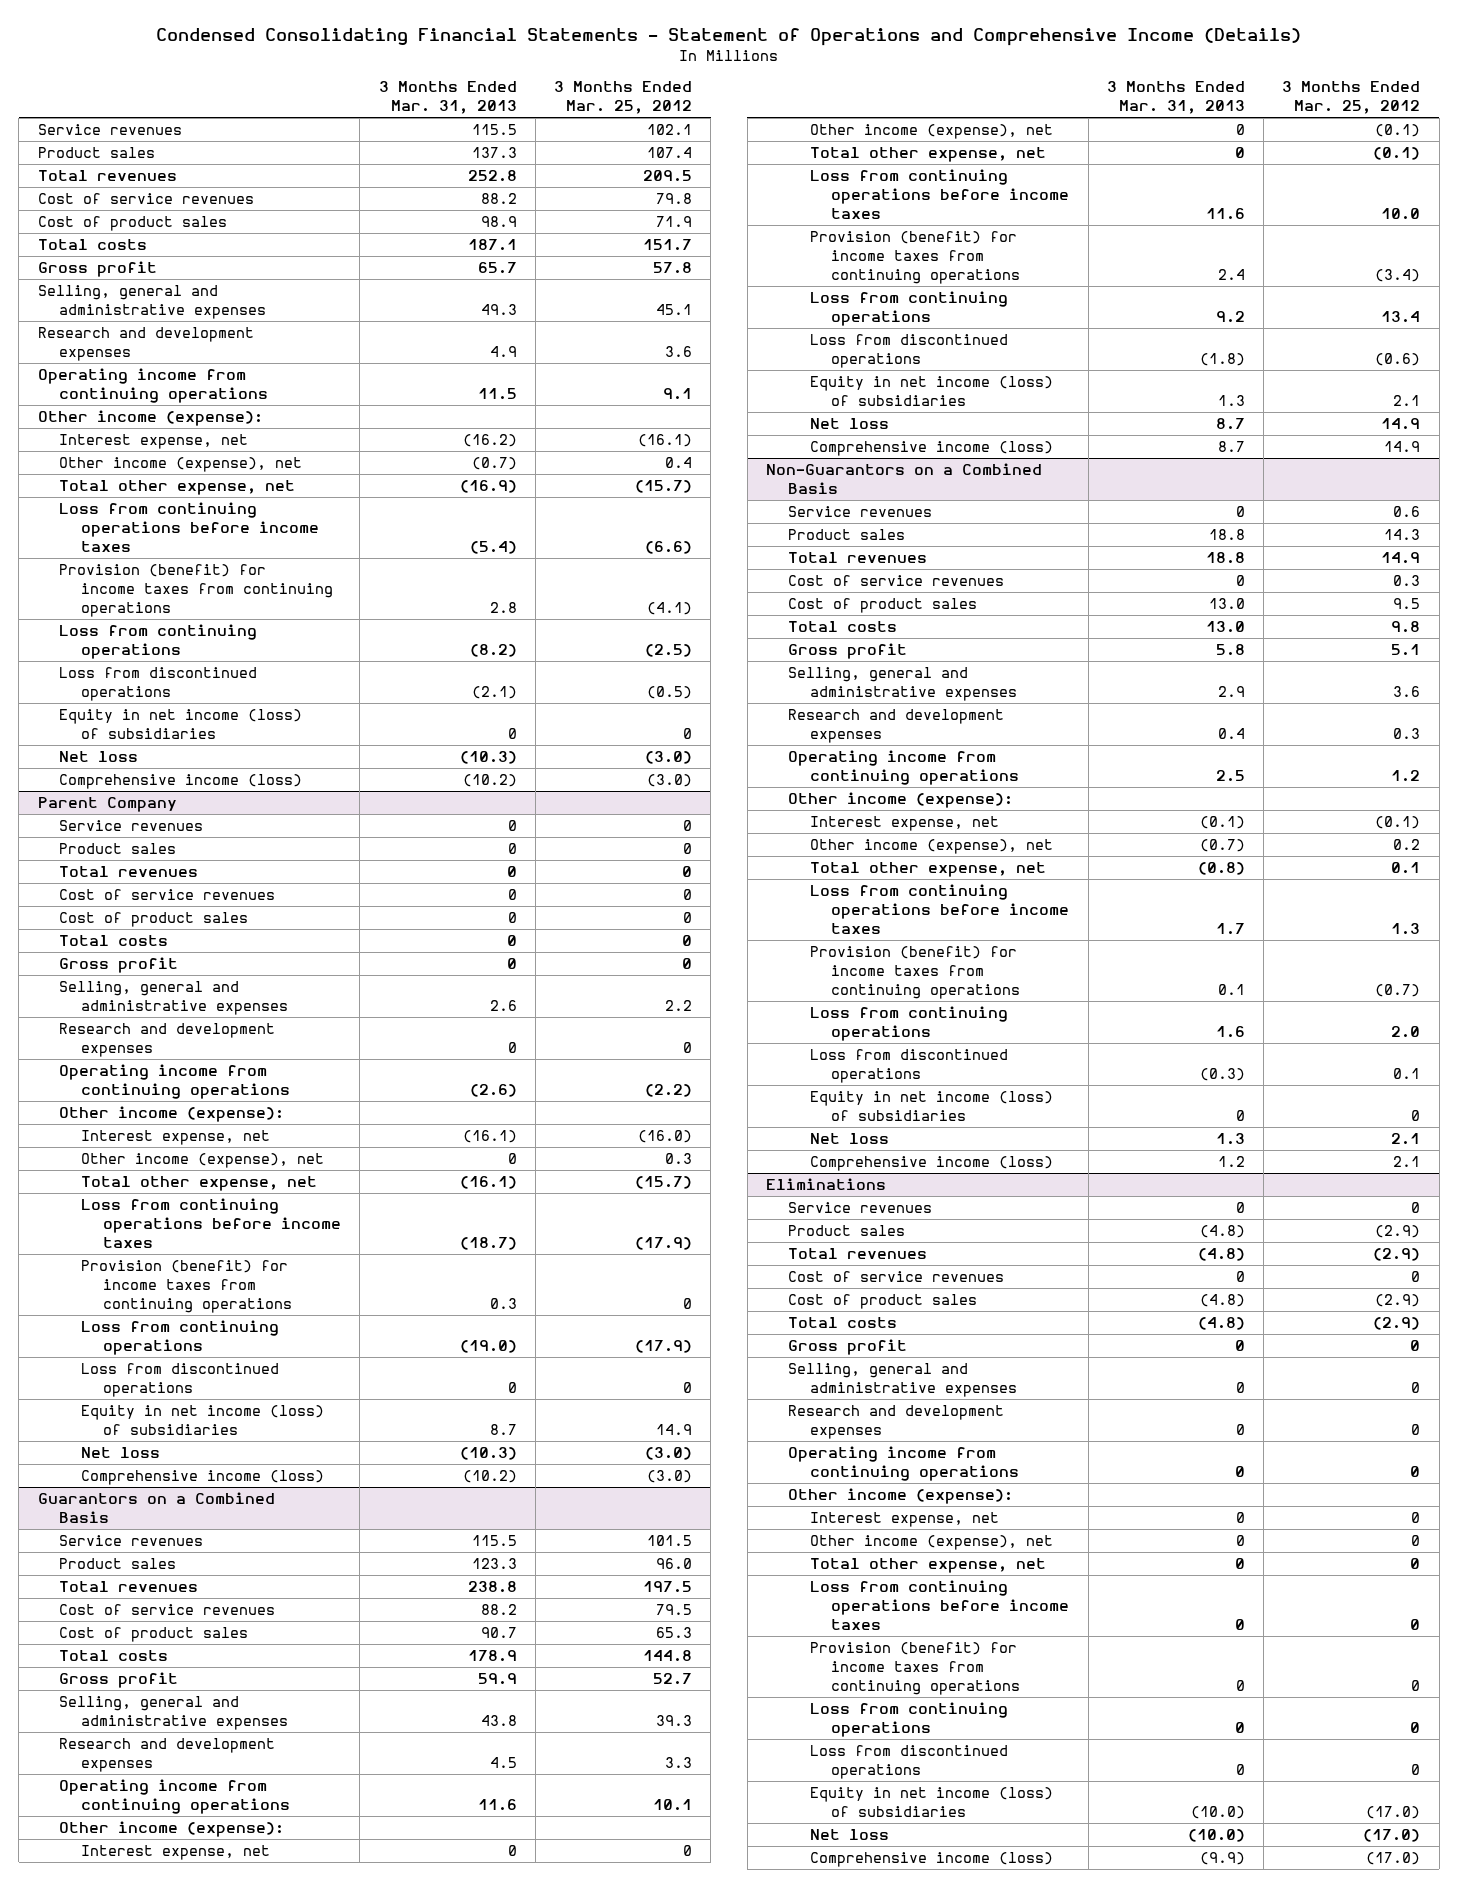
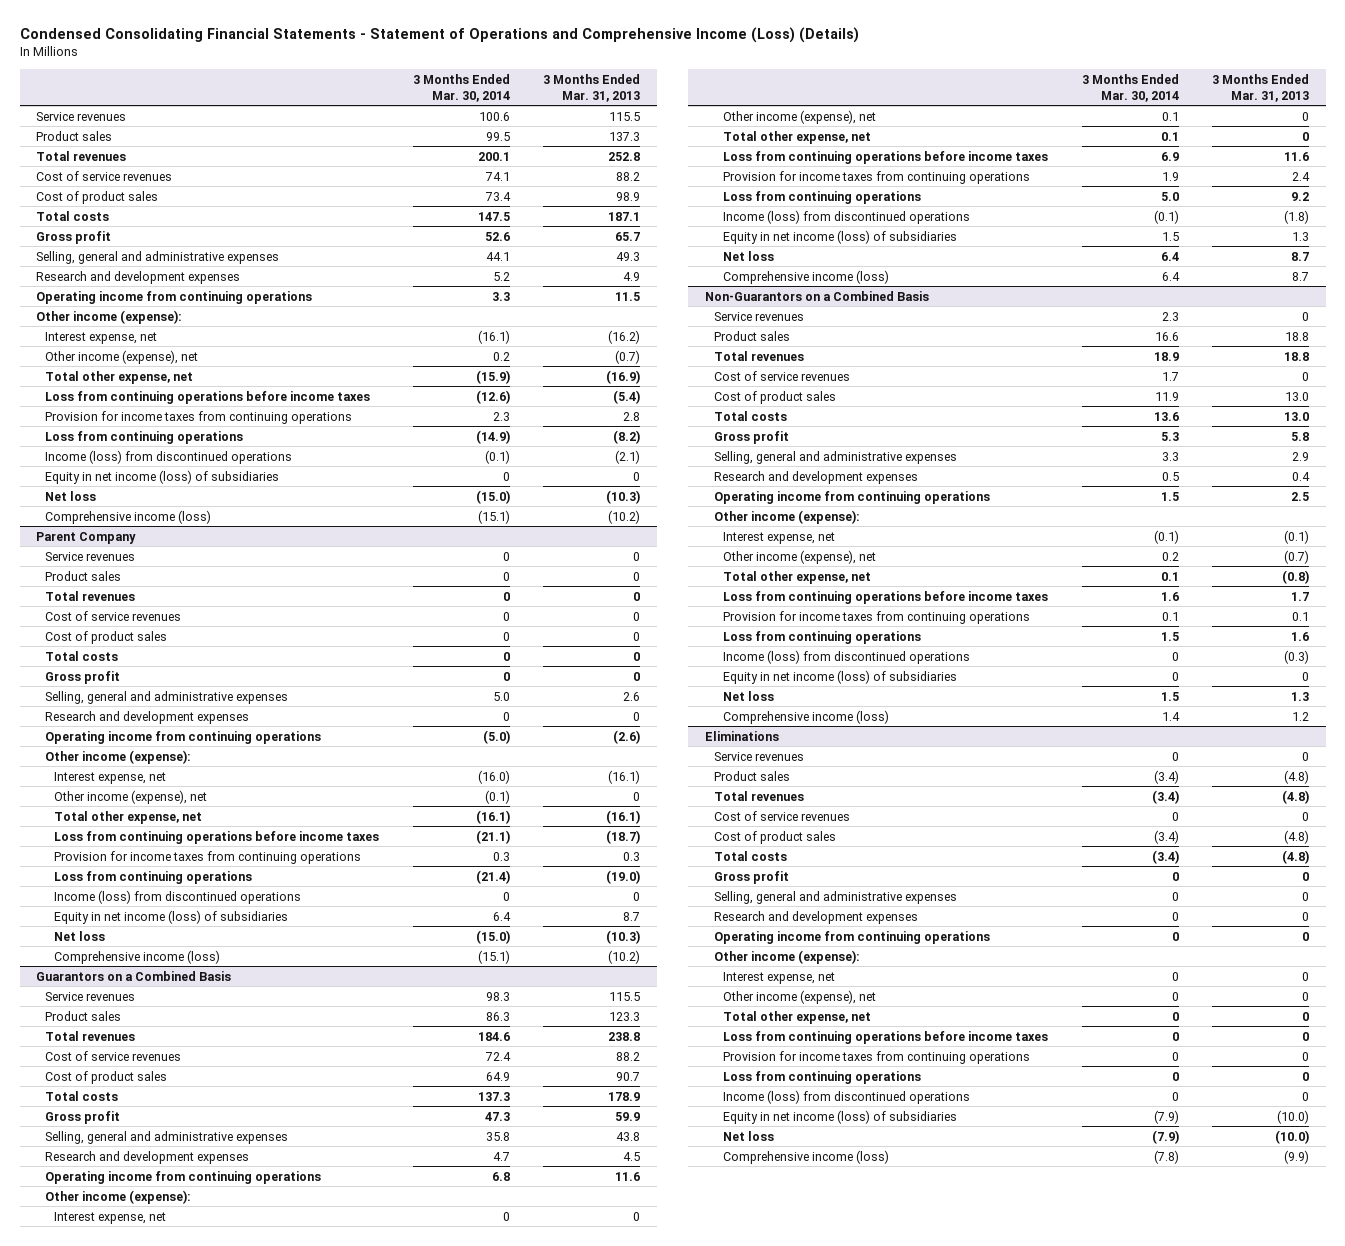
[156,28,1302,47] Condensed Consolidating Financial Statements - Statement of Operations and Comprehensive Income (Details) -> [19,27,859,44] Condensed Consolidating Financial Statements - Statement of Operations and Comprehensive Income (Loss) (Details)
[554,81,693,115] 3 Months Ended Mar. 25, 2012 -> none
none -> [412,73,510,102] 3 Months Ended Mar. 30, 2014
[59,564,334,617] Provision (benefit) for income taxes from continuing operations -> [45,410,353,424] Provision for income taxes from continuing operations
[59,667,258,701] Loss from discontinued operations -> [45,449,293,464] Income (loss) from discontinued operations
[81,1260,292,1313] Provision (benefit) for income taxes from continuing operations -> [54,850,362,864] Provision for income taxes from continuing operations
[81,1363,280,1397] Loss from discontinued operations -> [54,889,302,904] Income (loss) from discontinued operations
[809,231,1021,284] Provision (benefit) for income taxes from continuing operations -> [723,170,1031,184] Provision for income taxes from continuing operations
[809,334,1008,368] Loss from discontinued operations -> [723,209,971,224] Income (loss) from discontinued operations
[809,946,1021,999] Provision (benefit) for income taxes from continuing operations -> [723,610,1031,624] Provision for income taxes from continuing operations
[809,1049,1008,1083] Loss from discontinued operations -> [723,649,971,664] Income (loss) from discontinued operations
[809,1642,1021,1695] Provision (benefit) for income taxes from continuing operations -> [723,1050,1031,1064] Provision for income taxes from continuing operations
[809,1745,1008,1779] Loss from discontinued operations -> [723,1089,971,1104] Income (loss) from discontinued operations

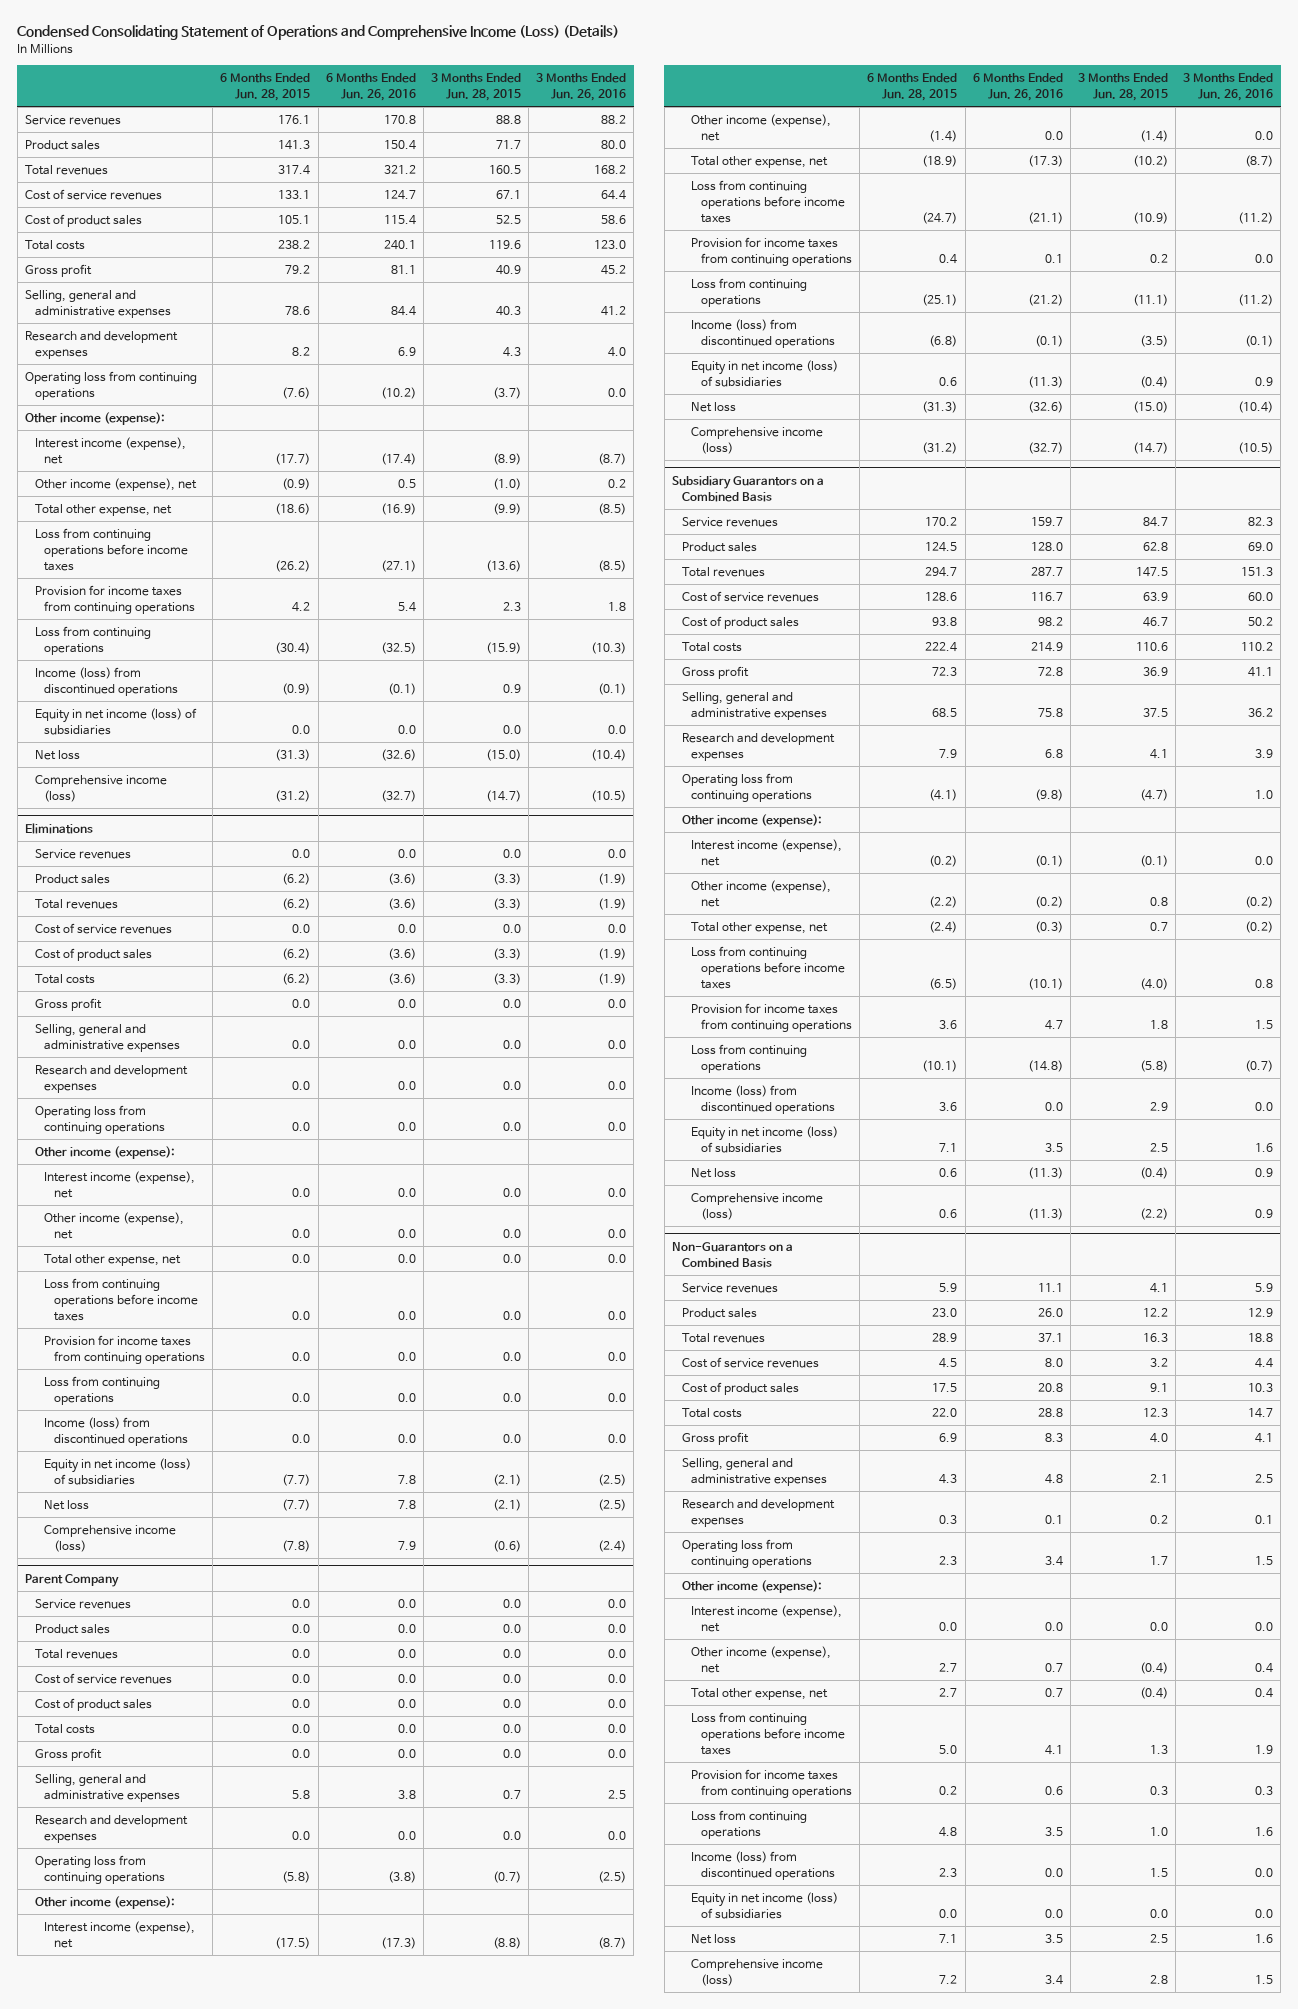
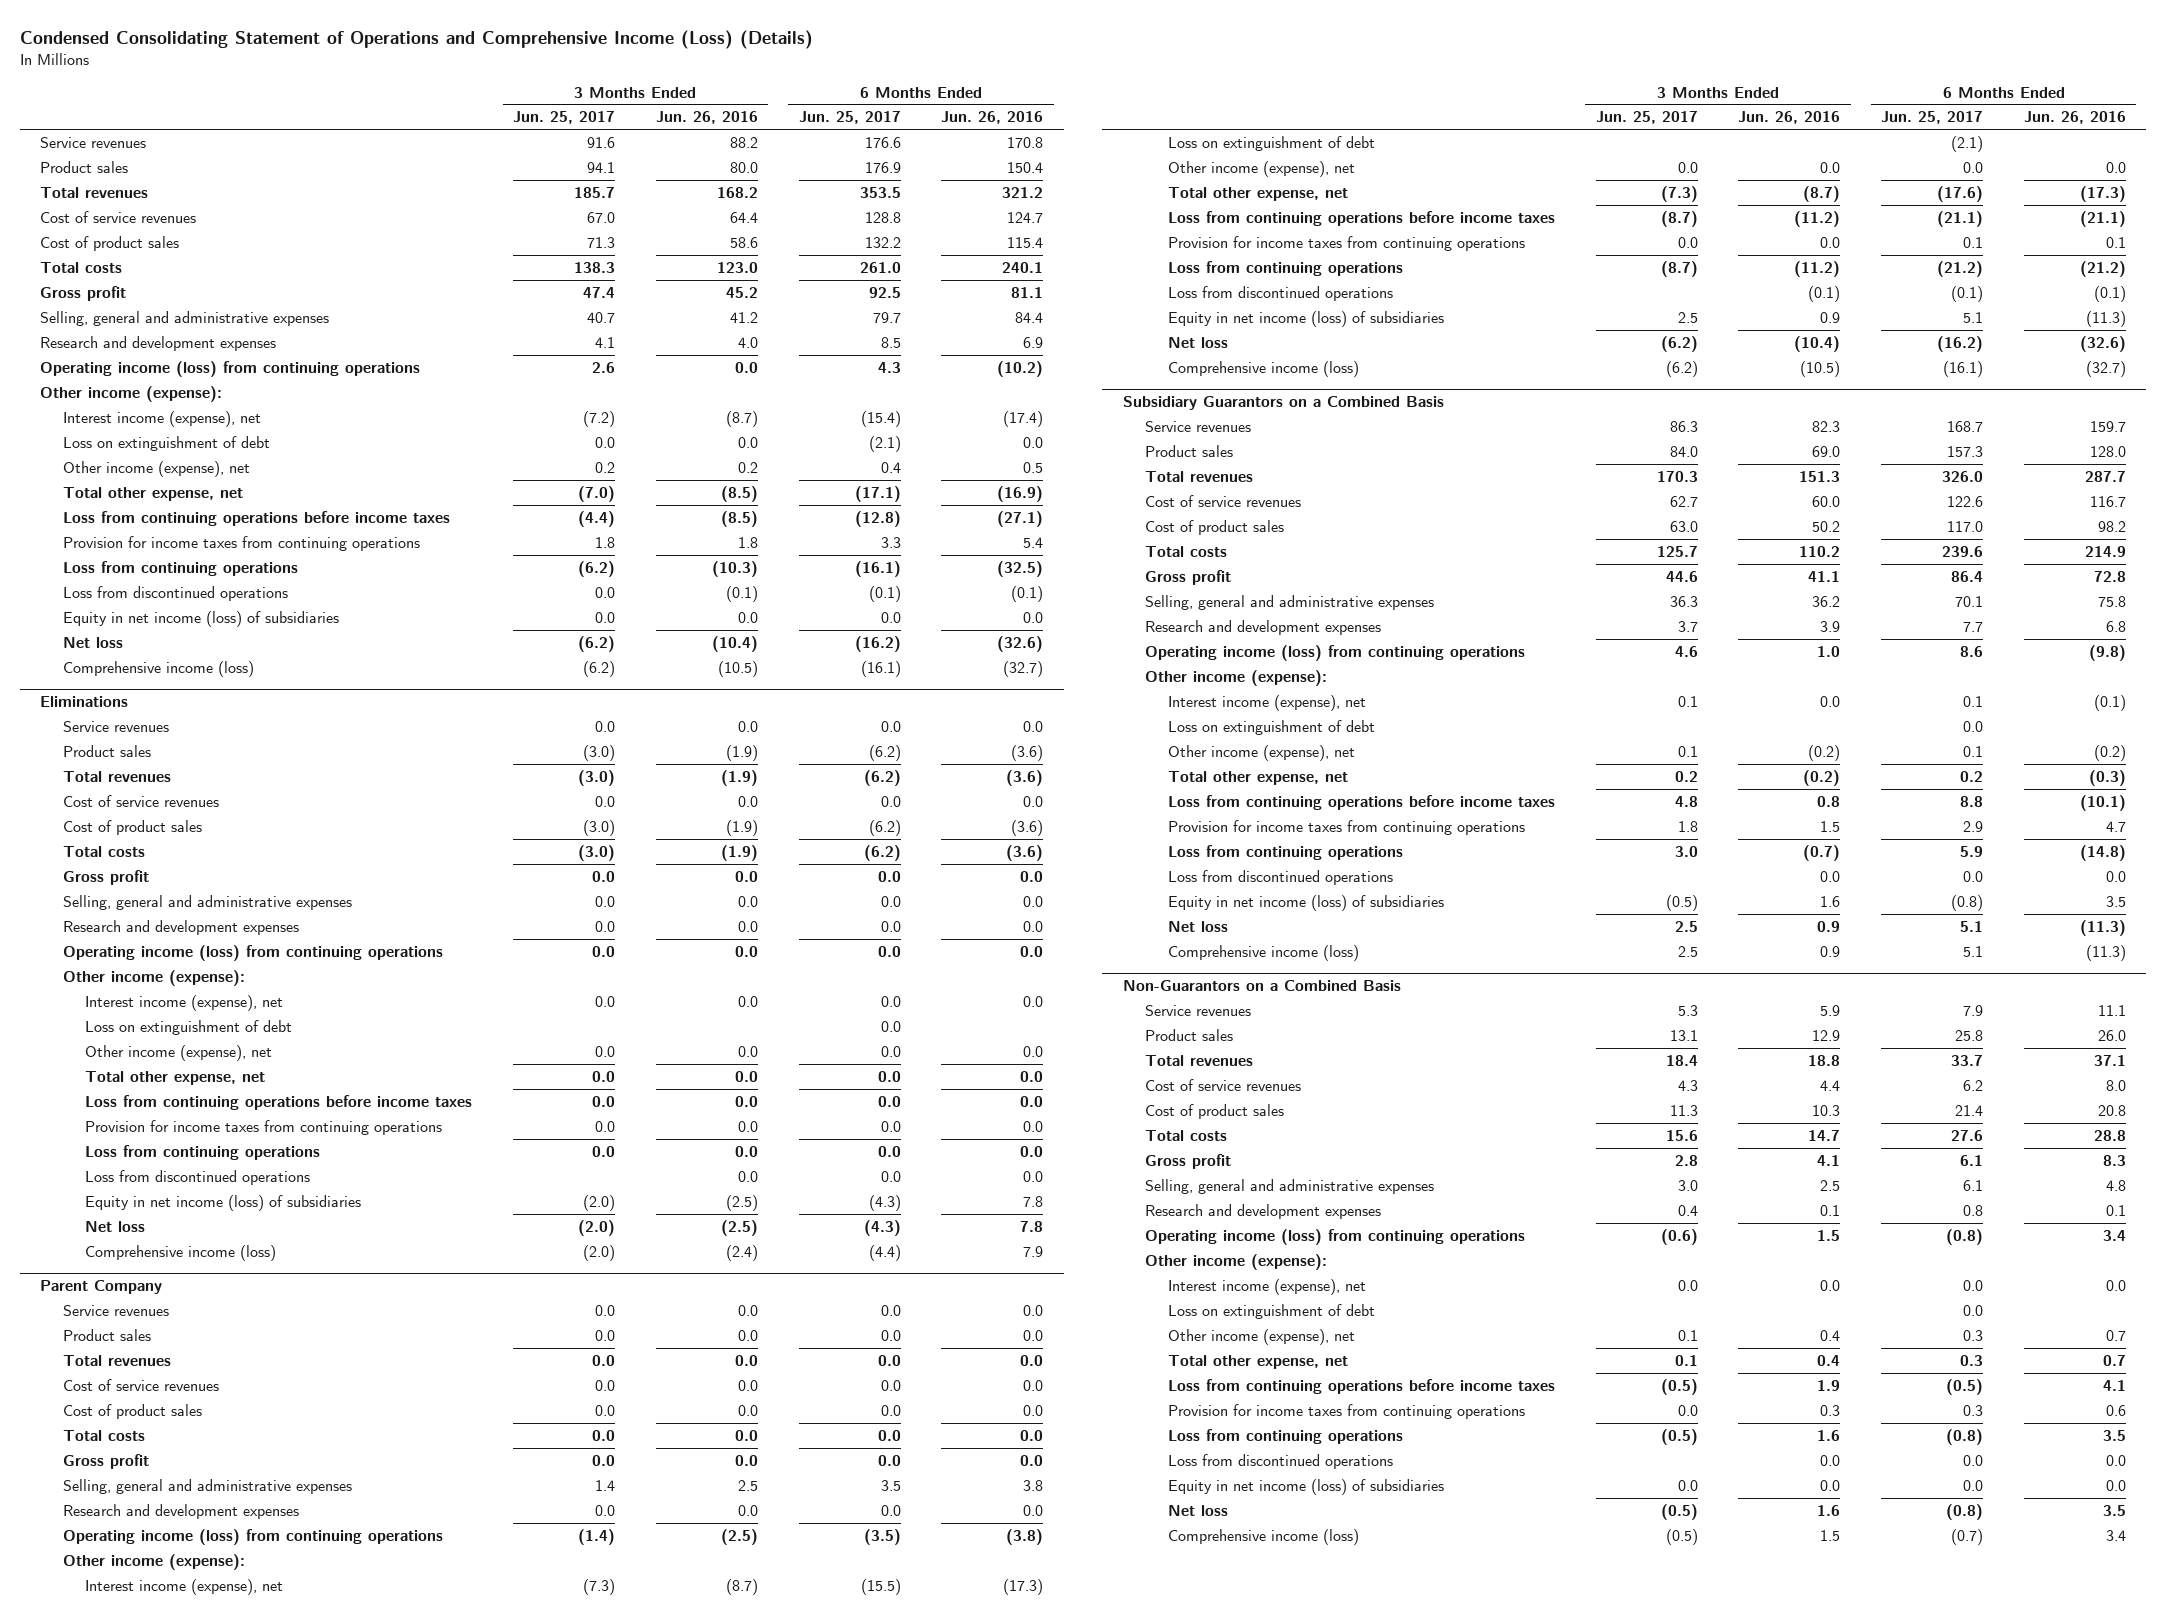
[220,73,311,101] 6 Months Ended Jun. 28, 2015 -> none
[431,73,522,101] 3 Months Ended Jun. 28, 2015 -> none
none -> [513,111,616,125] Jun. 25, 2017
none -> [798,111,901,125] Jun. 25, 2017
[25,371,198,400] Operating loss from continuing operations -> [40,360,421,377] Operating income (loss) from continuing operations
none -> [62,435,270,451] Loss on extinguishment of debt
[34,667,179,696] Income (loss) from discontinued operations -> [62,585,288,601] Loss from discontinued operations
[34,1105,166,1134] Operating loss from continuing operations -> [62,944,443,961] Operating income (loss) from continuing operations
none -> [85,1019,293,1035] Loss on extinguishment of debt
[44,1417,189,1446] Income (loss) from discontinued operations -> [85,1169,311,1185] Loss from discontinued operations
[34,1855,166,1884] Operating loss from continuing operations -> [62,1528,443,1545] Operating income (loss) from continuing operations
none -> [1167,135,1375,151] Loss on extinguishment of debt
[691,319,836,348] Income (loss) from discontinued operations -> [1167,285,1393,301] Loss from discontinued operations
[681,773,813,802] Operating loss from continuing operations -> [1145,644,1526,661] Operating income (loss) from continuing operations
none -> [1167,719,1375,735] Loss on extinguishment of debt
[691,1085,836,1114] Income (loss) from discontinued operations -> [1167,869,1393,885] Loss from discontinued operations
[681,1539,813,1568] Operating loss from continuing operations -> [1145,1228,1526,1245] Operating income (loss) from continuing operations
none -> [1167,1303,1375,1319] Loss on extinguishment of debt
[691,1851,836,1880] Income (loss) from discontinued operations -> [1167,1453,1393,1469] Loss from discontinued operations

